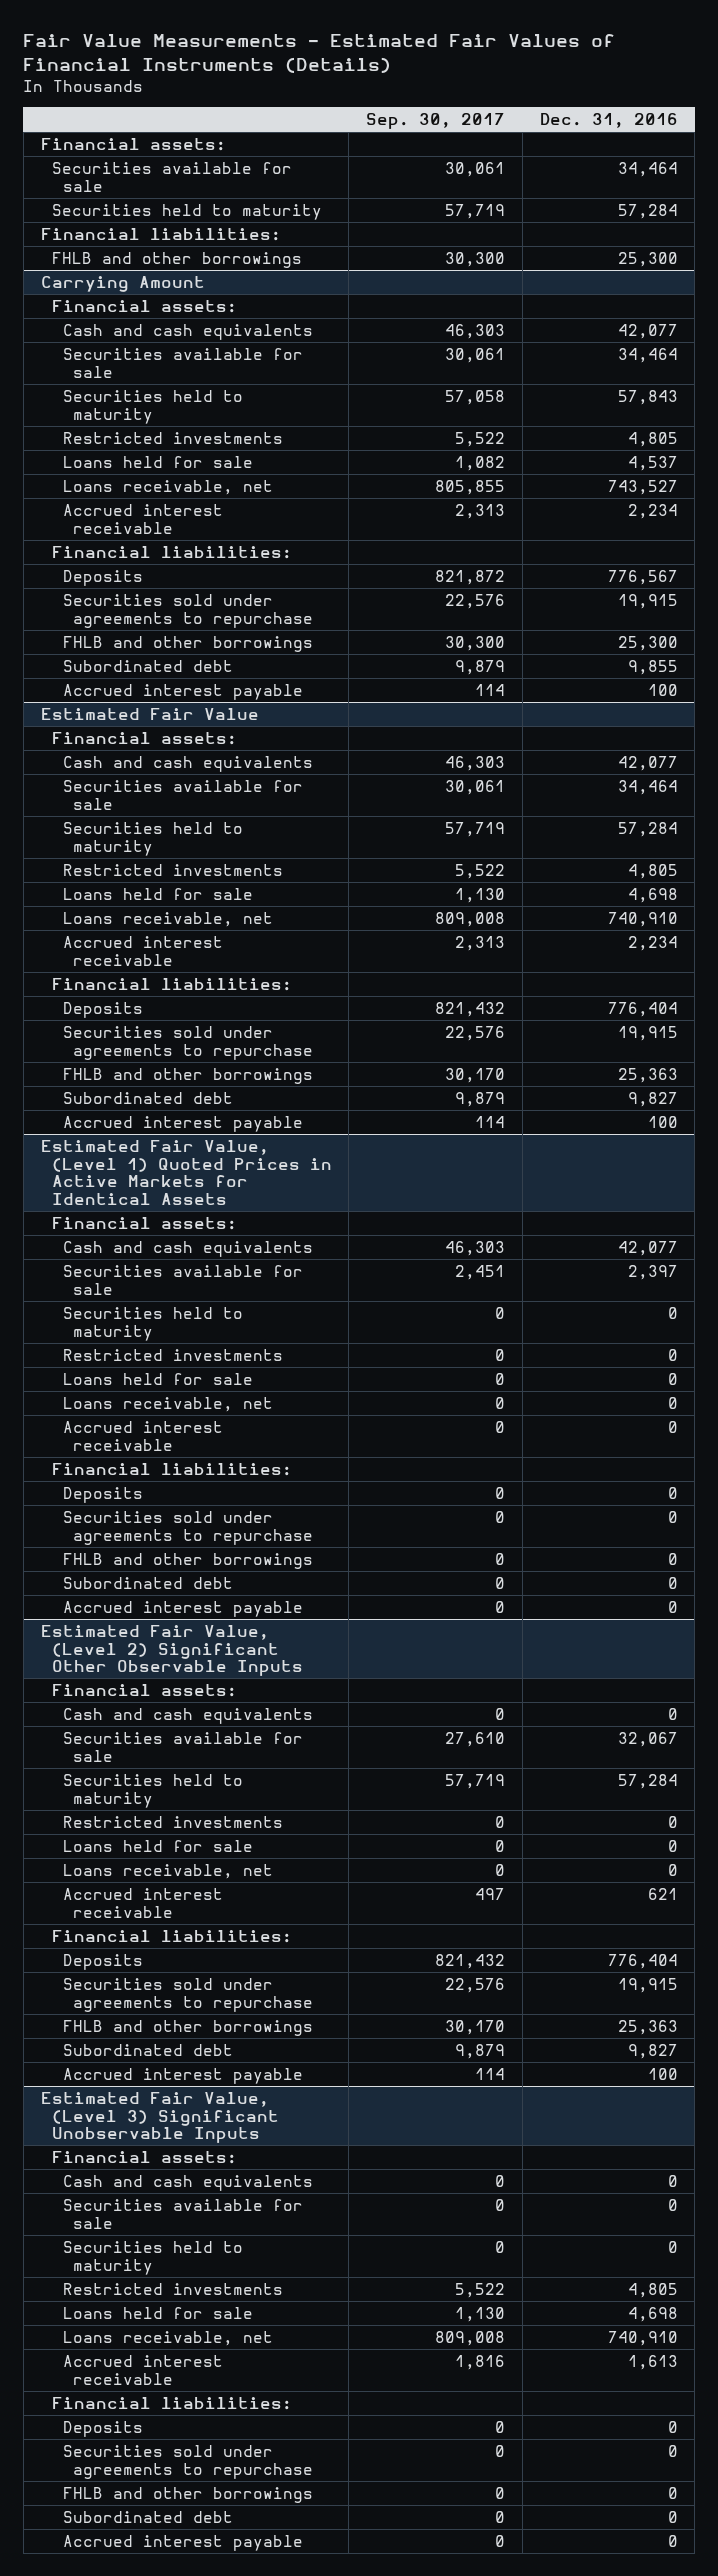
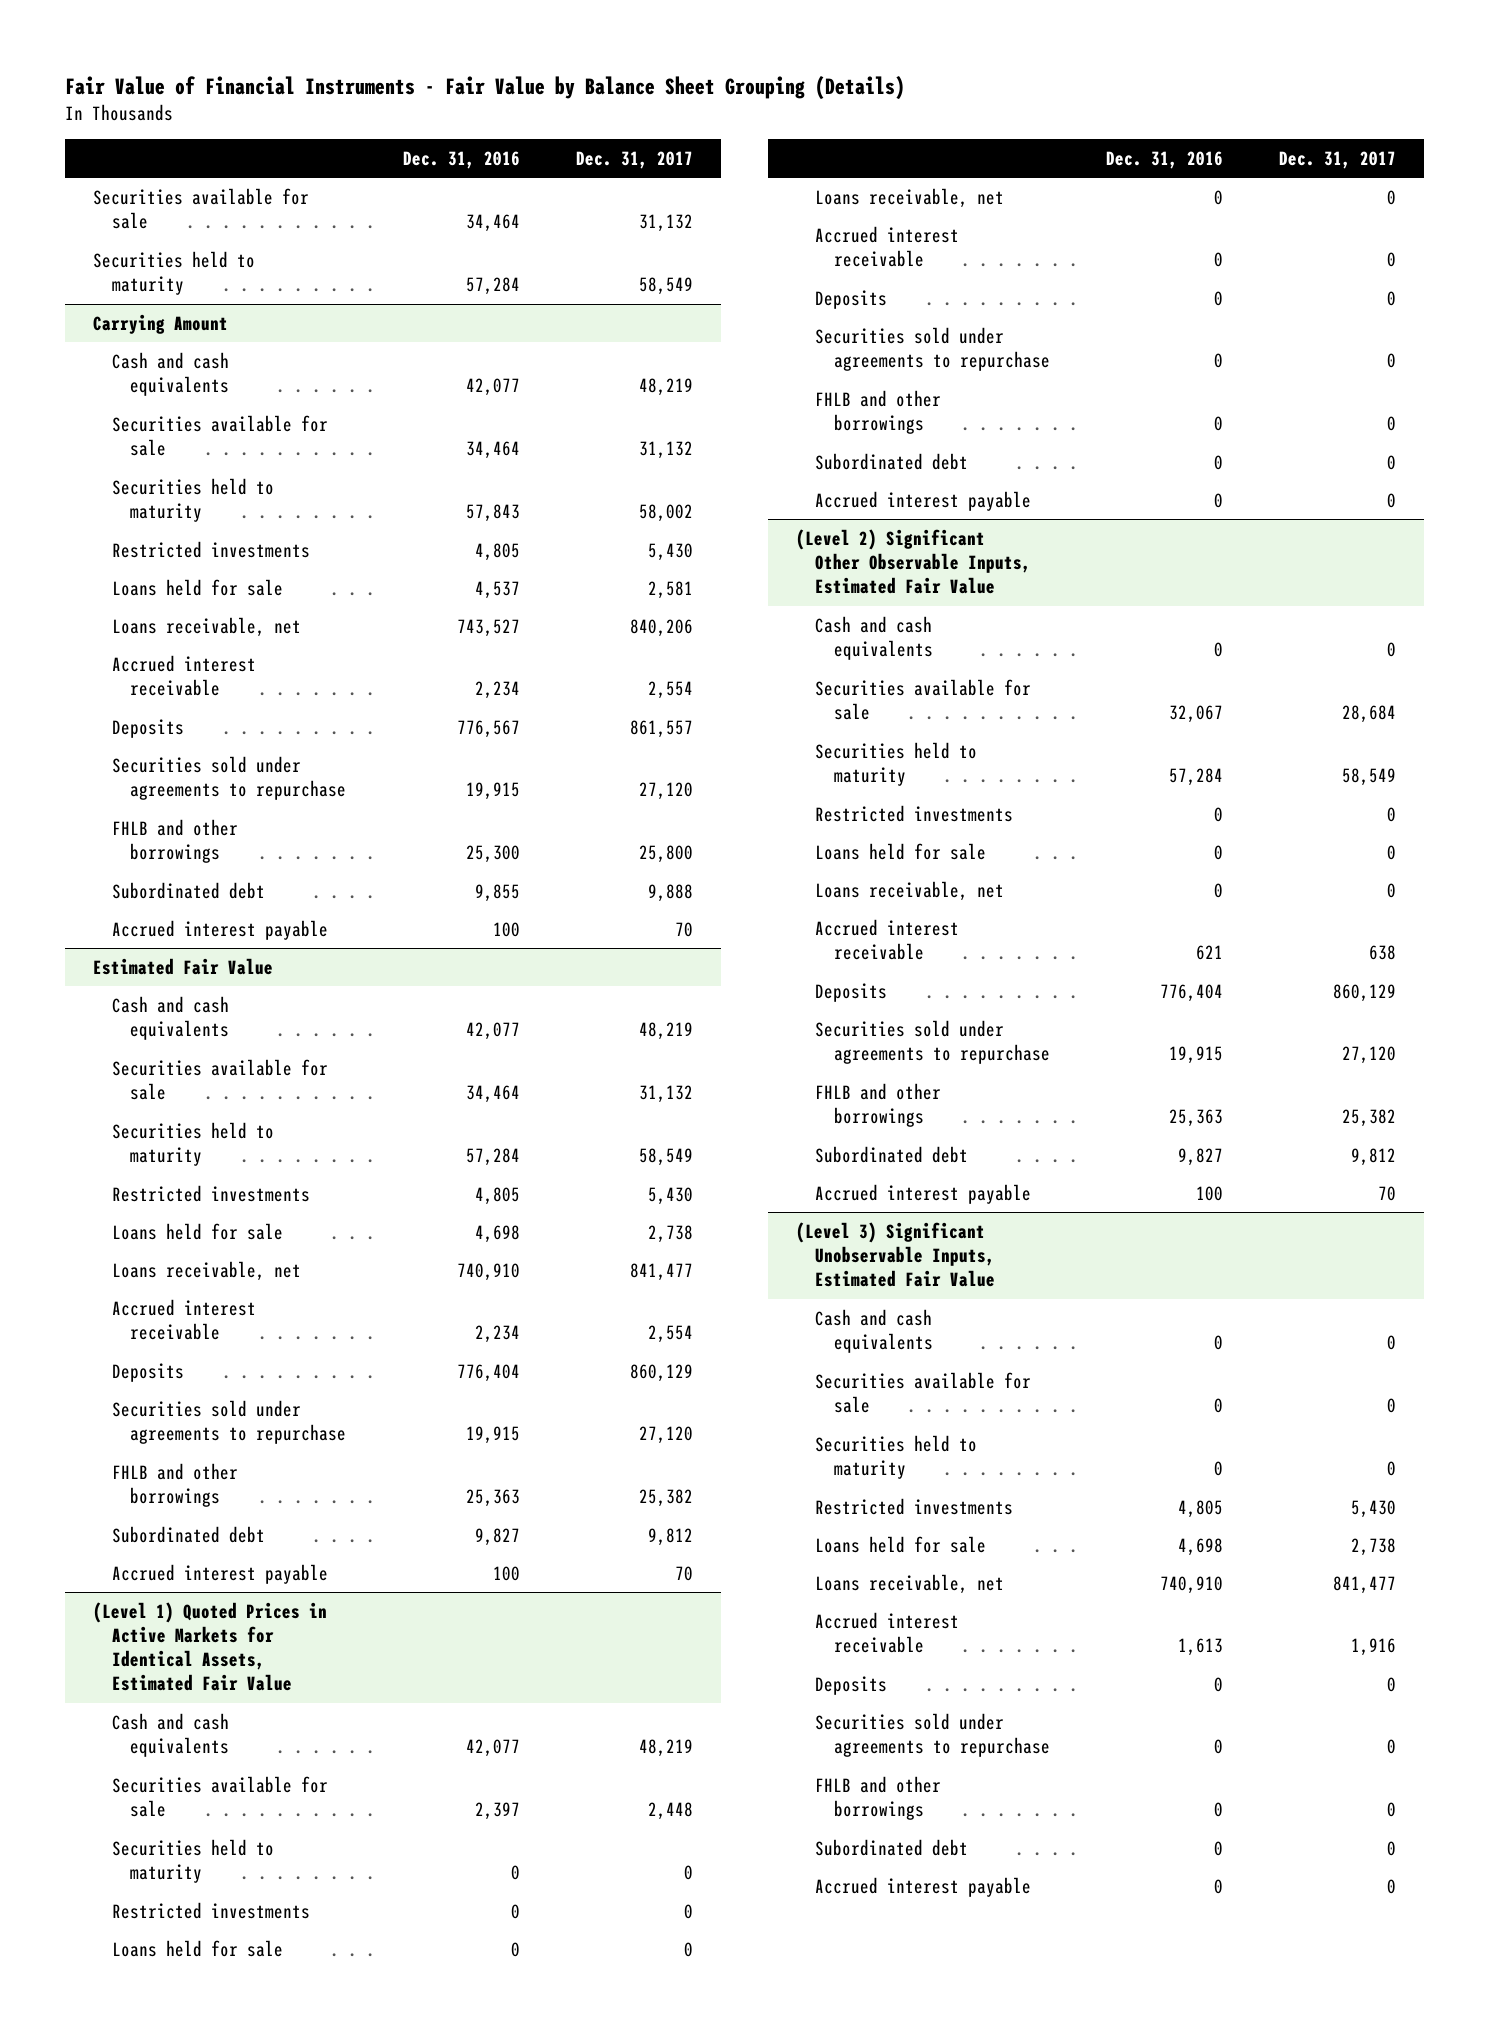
[23,34,616,74] Fair Value Measurements - Estimated Fair Values of Financial Instruments (Details) -> [64,76,905,101] Fair Value of Financial Instruments - Fair Value by Balance Sheet Grouping (Details)
[366,113,506,130] Sep. 30, 2017 -> none
none -> [575,150,693,169] Dec. 31, 2017
[40,137,226,151] Financial assets: -> none
[40,227,281,241] Financial liabilities: -> none
[51,251,302,268] FHLB and other borrowings -> none
[51,299,237,313] Financial assets: -> none
[51,545,292,559] Financial liabilities: -> none
[51,731,237,745] Financial assets: -> none
[51,977,292,991] Financial liabilities: -> none
[51,1216,237,1230] Financial assets: -> none
[40,1139,332,1206] Estimated Fair Value, (Level 1) Quoted Prices in Active Markets for Identical Assets -> [93,1601,328,1692] (Level 1) Quoted Prices in Active Markets for Identical Assets, Estimated Fair Value
[51,1462,292,1476] Financial liabilities: -> none
[51,1683,237,1697] Financial assets: -> none
[40,1624,303,1677] Estimated Fair Value, (Level 2) Significant Other Observable Inputs -> [796,528,1032,595] (Level 2) Significant Other Observable Inputs, Estimated Fair Value
[51,1929,292,1943] Financial liabilities: -> none
[51,2150,237,2164] Financial assets: -> none
[40,2091,279,2144] Estimated Fair Value, (Level 3) Significant Unobservable Inputs -> [796,1221,996,1288] (Level 3) Significant Unobservable Inputs, Estimated Fair Value
[51,2396,292,2410] Financial liabilities: -> none

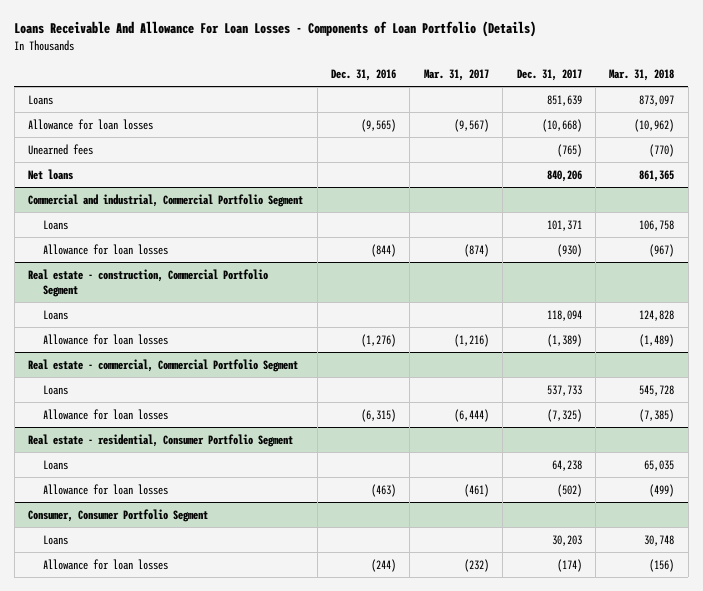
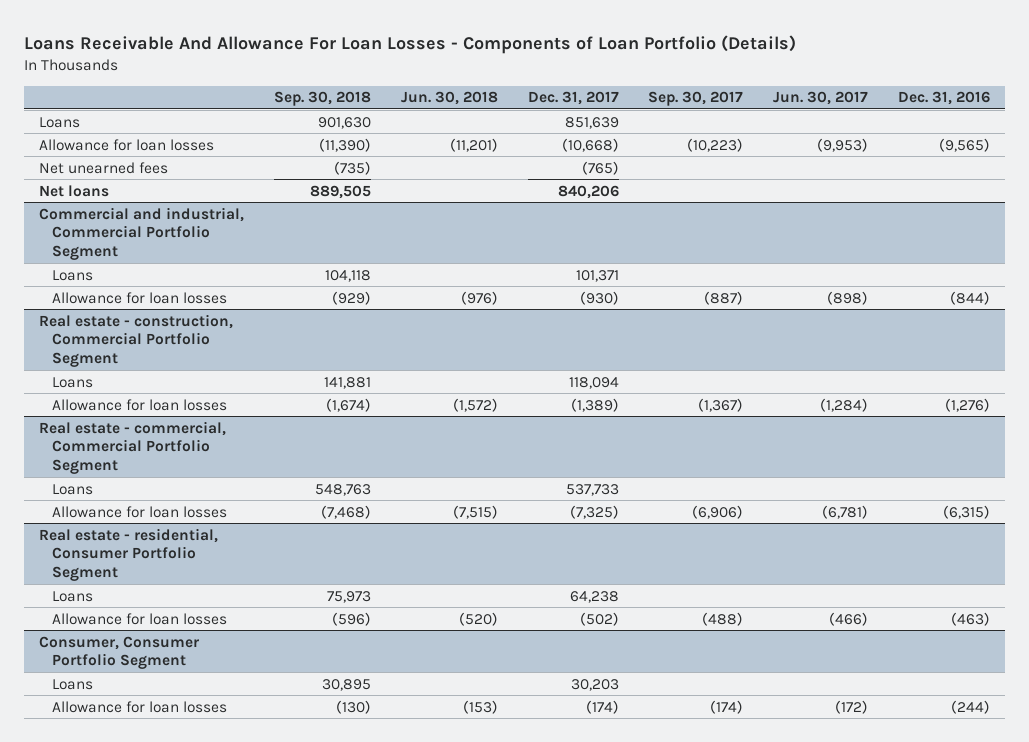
[423,69,489,82] Mar. 31, 2017 -> none
[609,69,675,82] Mar. 31, 2018 -> none
none -> [273,91,371,107] Sep. 30, 2018
none -> [400,91,498,106] Jun. 30, 2018
none -> [648,91,744,107] Sep. 30, 2017
none -> [773,91,869,106] Jun. 30, 2017
[28,143,94,155] Unearned fees -> [39,161,169,174] Net unearned fees

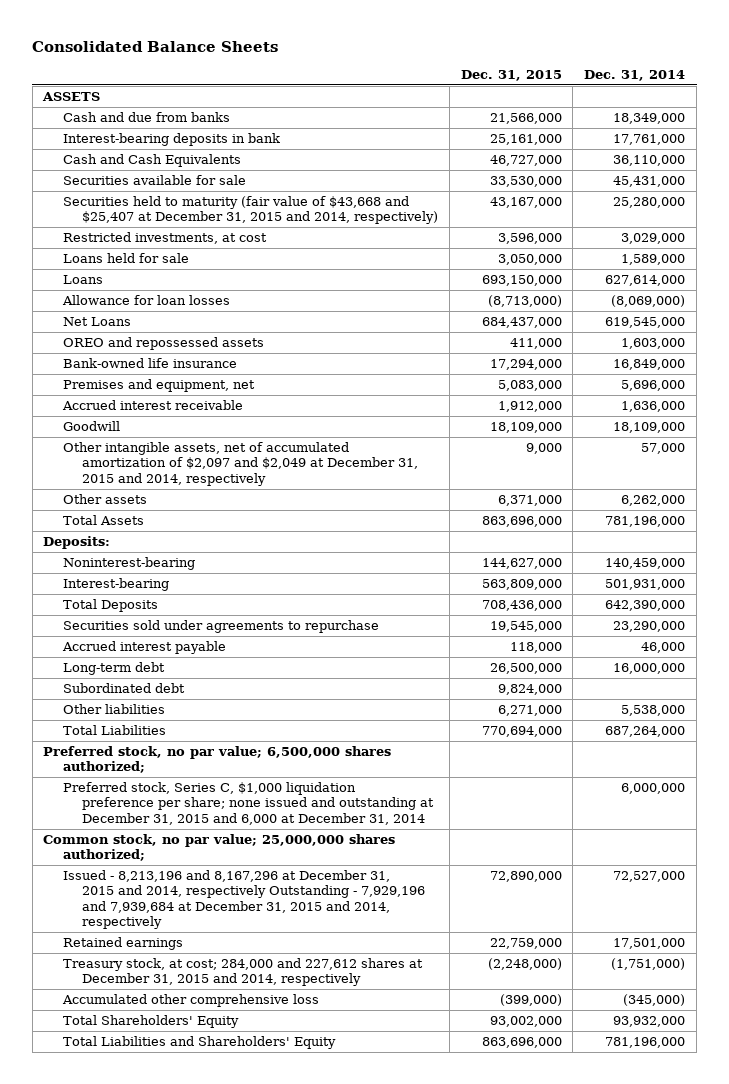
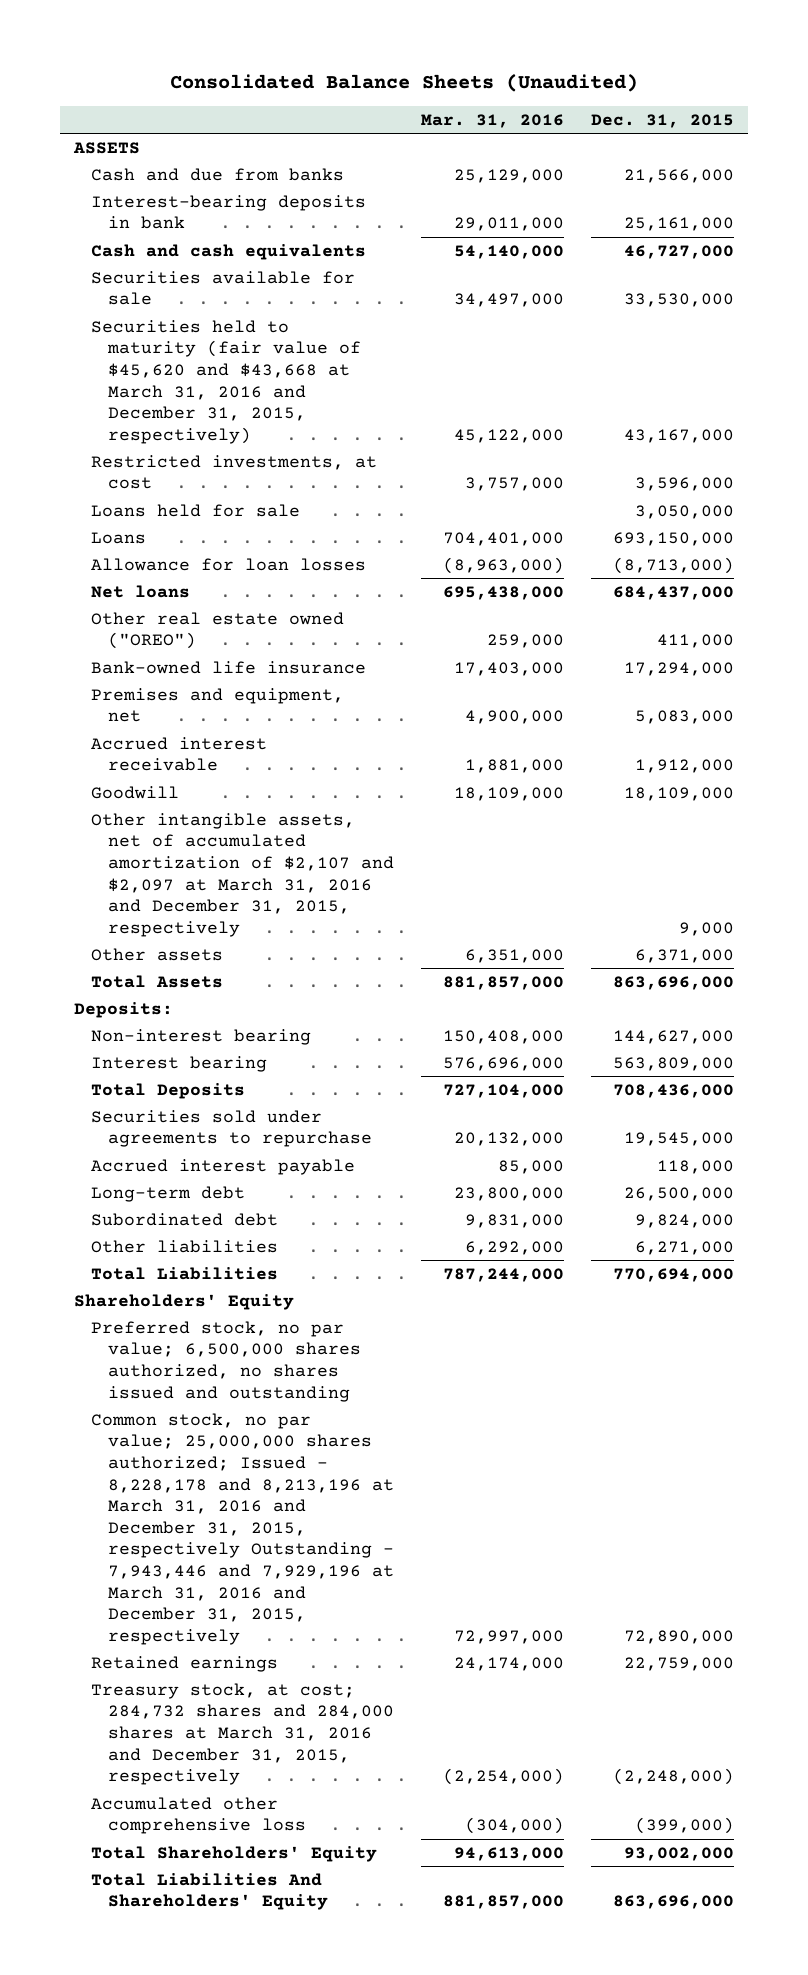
[32,40,279,52] Consolidated Balance Sheets -> [170,74,639,93] Consolidated Balance Sheets (Unaudited)
[584,70,686,82] Dec. 31, 2014 -> none
none -> [420,113,564,128] Mar. 31, 2016
[62,153,241,167] Cash and Cash Equivalents -> [90,243,366,260] Cash and cash equivalents
[62,195,438,225] Securities held to maturity (fair value of $43,668 and $25,407 at December 31, 2015 and 2014, respectively) -> [90,319,361,444] Securities held to maturity (fair value of $45,620 and $43,668 at March 31, 2016 and December 31, 2015, respectively)
[62,316,131,326] Net Loans -> [90,584,190,598] Net loans
[62,336,264,350] OREO and repossessed assets -> [90,611,344,650] Other real estate owned ("OREO")
[62,441,418,486] Other intangible assets, net of accumulated amortization of $2,097 and $2,049 at December 31, 2015 and 2014, respectively -> [90,812,394,937] Other intangible assets, net of accumulated amortization of $2,107 and $2,097 at March 31, 2016 and December 31, 2015, respectively
[62,556,195,570] Noninterest-bearing -> [90,1028,311,1045] Non-interest bearing
[62,577,169,591] Interest-bearing -> [90,1055,267,1072] Interest bearing
[43,745,392,774] Preferred stock, no par value; 6,500,000 shares authorized; -> none
[43,833,396,862] Common stock, no par value; 25,000,000 shares authorized; -> none
none -> [74,1293,295,1310] Shareholders' Equity
[62,781,434,825] Preferred stock, Series C, $1,000 liquidation preference per share; none issued and outstanding at December 31, 2015 and 6,000 at December 31, 2014 -> [90,1320,361,1402] Preferred stock, no par value; 6,500,000 shares authorized, no shares issued and outstanding
[62,869,425,930] Issued - 8,213,196 and 8,167,296 at December 31, 2015 and 2014, respectively Outstanding - 7,929,196 and 7,939,684 at December 31, 2015 and 2014, respectively -> [90,1412,394,1646] Common stock, no par value; 25,000,000 shares authorized; Issued - 8,228,178 and 8,213,196 at March 31, 2016 and December 31, 2015, respectively Outstanding - 7,943,446 and 7,929,196 at March 31, 2016 and December 31, 2015, respectively
[62,957,423,987] Treasury stock, at cost; 284,000 and 227,612 shares at December 31, 2015 and 2014, respectively -> [90,1682,394,1786] Treasury stock, at cost; 284,732 shares and 284,000 shares at March 31, 2016 and December 31, 2015, respectively
[62,1035,336,1049] Total Liabilities and Shareholders' Equity -> [90,1872,328,1911] Total Liabilities And Shareholders' Equity

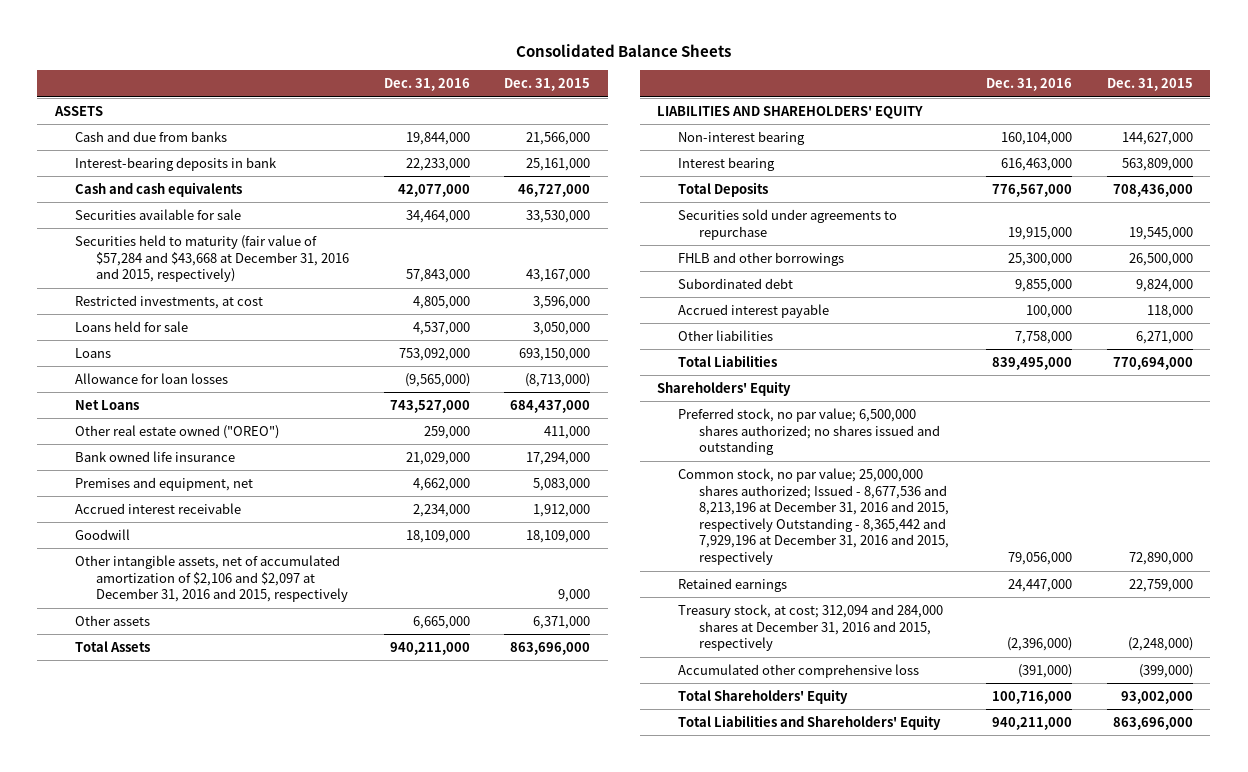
[170,74,639,93] Consolidated Balance Sheets (Unaudited) -> [515,44,731,58] Consolidated Balance Sheets
[420,113,564,128] Mar. 31, 2016 -> none
none -> [383,78,470,92] Dec. 31, 2016
[90,319,361,444] Securities held to maturity (fair value of $45,620 and $43,668 at March 31, 2016 and December 31, 2015, respectively) -> [75,234,349,283] Securities held to maturity (fair value of $57,284 and $43,668 at December 31, 2016 and 2015, respectively)
[90,584,190,598] Net loans -> [75,399,140,410] Net Loans
[90,660,366,674] Bank-owned life insurance -> [75,450,236,462] Bank owned life insurance
[90,812,394,937] Other intangible assets, net of accumulated amortization of $2,107 and $2,097 at March 31, 2016 and December 31, 2015, respectively -> [75,554,348,603] Other intangible assets, net of accumulated amortization of $2,106 and $2,097 at December 31, 2016 and 2015, respectively
[74,1001,174,1018] Deposits: -> none
none -> [657,105,924,119] LIABILITIES AND SHAREHOLDERS' EQUITY
[90,1185,245,1202] Long-term debt -> [678,251,845,266] FHLB and other borrowings
[90,1158,355,1175] Accrued interest payable -> [678,303,830,318] Accrued interest payable
[90,1320,361,1402] Preferred stock, no par value; 6,500,000 shares authorized, no shares issued and outstanding -> [678,407,940,456] Preferred stock, no par value; 6,500,000 shares authorized; no shares issued and outstanding
[90,1412,394,1646] Common stock, no par value; 25,000,000 shares authorized; Issued - 8,228,178 and 8,213,196 at March 31, 2016 and December 31, 2015, respectively Outstanding - 7,943,446 and 7,929,196 at March 31, 2016 and December 31, 2015, respectively -> [678,467,949,566] Common stock, no par value; 25,000,000 shares authorized; Issued - 8,677,536 and 8,213,196 at December 31, 2016 and 2015, respectively Outstanding - 8,365,442 and 7,929,196 at December 31, 2016 and 2015, respectively
[90,1682,394,1786] Treasury stock, at cost; 284,732 shares and 284,000 shares at March 31, 2016 and December 31, 2015, respectively -> [678,603,944,652] Treasury stock, at cost; 312,094 and 284,000 shares at December 31, 2016 and 2015, respectively
[90,1872,328,1911] Total Liabilities And Shareholders' Equity -> [678,714,942,730] Total Liabilities and Shareholders' Equity

